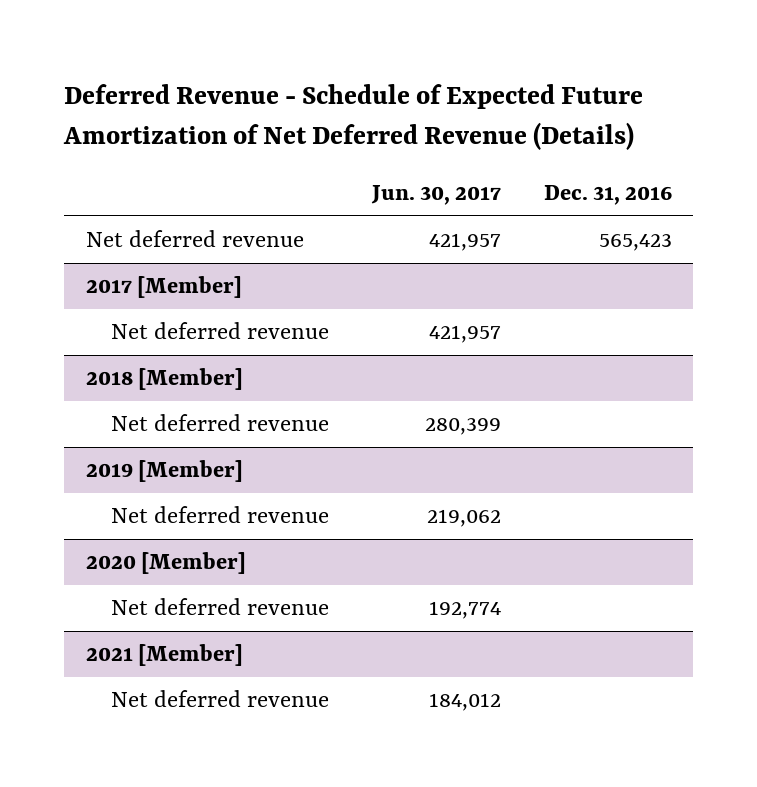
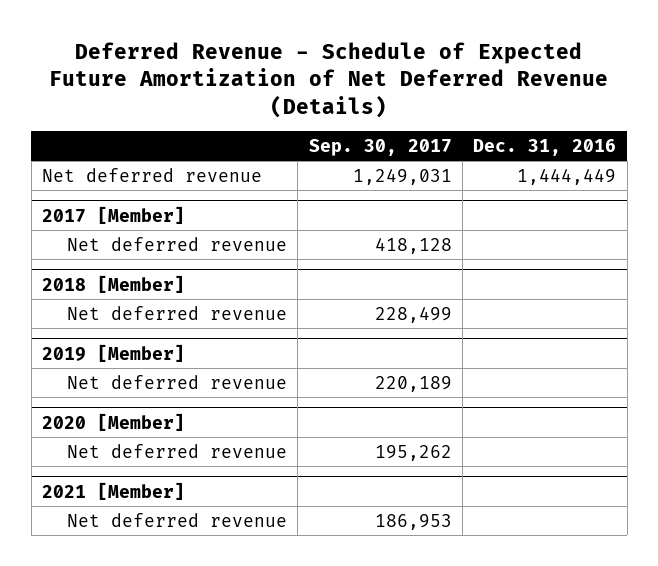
[370,185,501,206] Jun. 30, 2017 -> none
none -> [308,139,452,157] Sep. 30, 2017
[598,234,672,252] 565,423 -> [517,167,617,185] 1,444,449

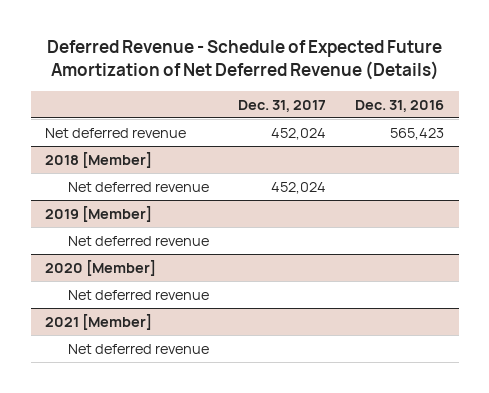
[308,139,452,157] Sep. 30, 2017 -> none
none -> [237,99,326,112] Dec. 31, 2017
[41,205,185,224] 2017 [Member] -> none
[67,236,288,251] Net deferred revenue -> none
[517,167,617,185] 1,444,449 -> [390,127,445,140] 565,423

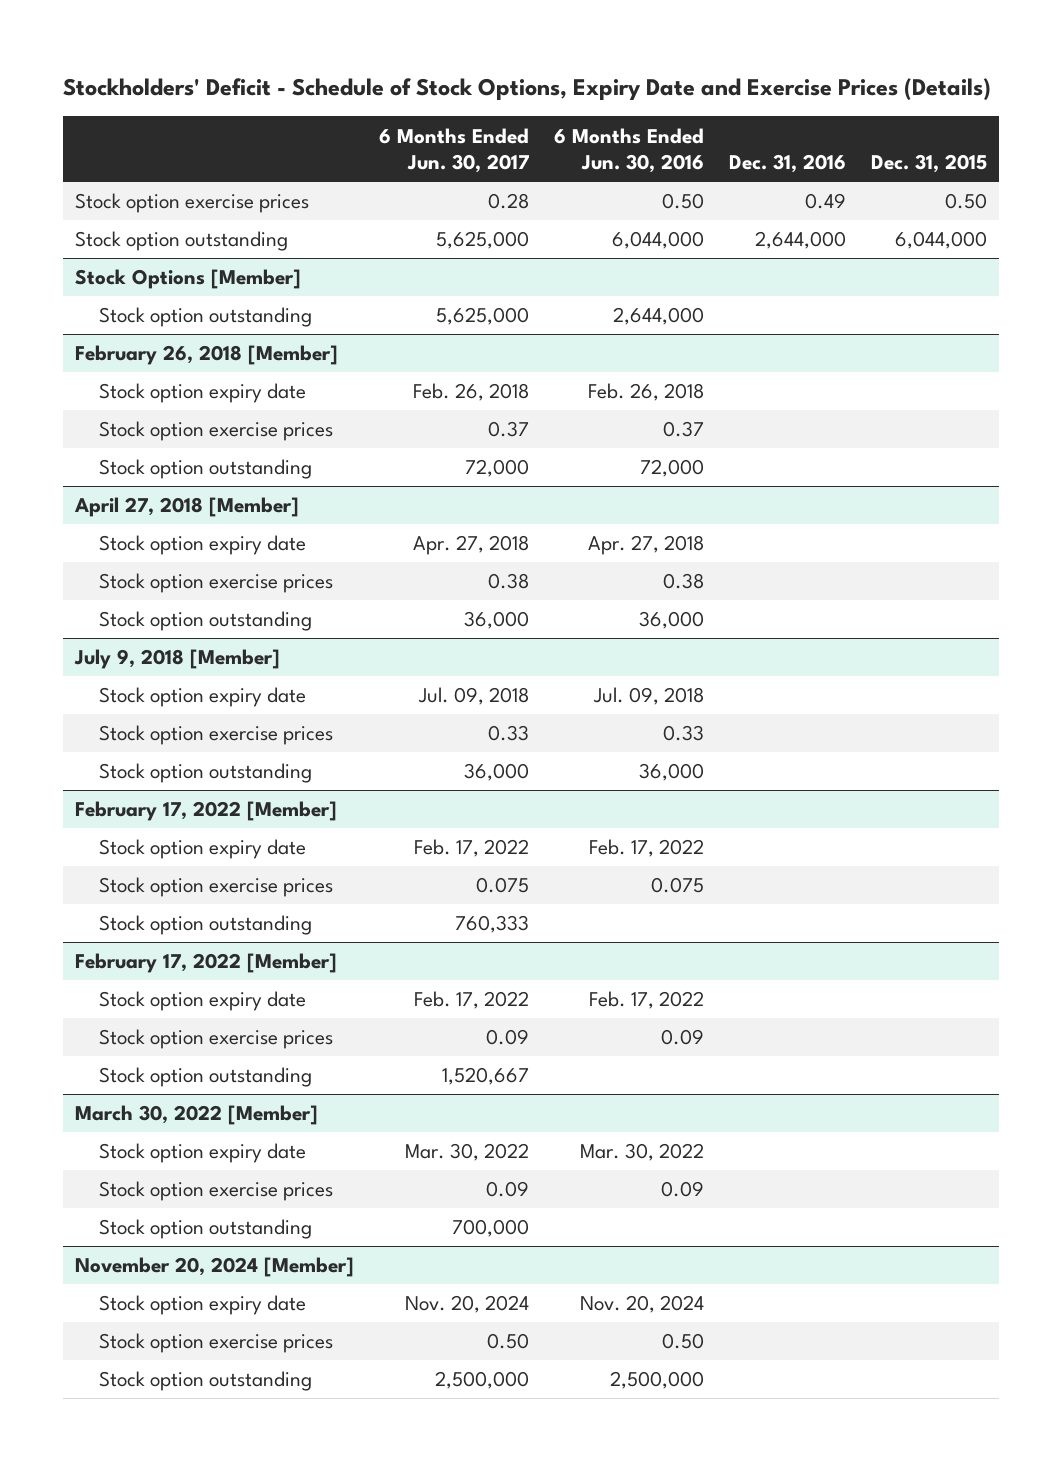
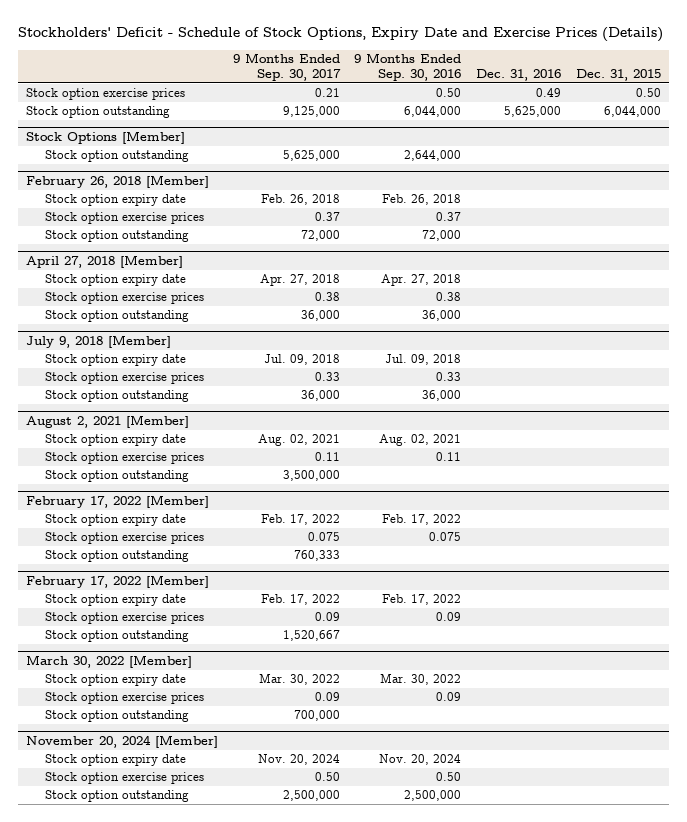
[379,127,530,174] 6 Months Ended Jun. 30, 2017 -> none
[554,127,705,174] 6 Months Ended Jun. 30, 2016 -> none
none -> [232,53,341,82] 9 Months Ended Sep. 30, 2017
none -> [354,53,462,82] 9 Months Ended Sep. 30, 2016
[754,231,846,250] 2,644,000 -> [504,106,562,118] 5,625,000
none -> [25,414,189,428] August 2, 2021 [Member]
none -> [45,434,187,447] Stock option expiry date
none -> [45,452,205,465] Stock option exercise prices
none -> [45,470,190,483] Stock option outstanding

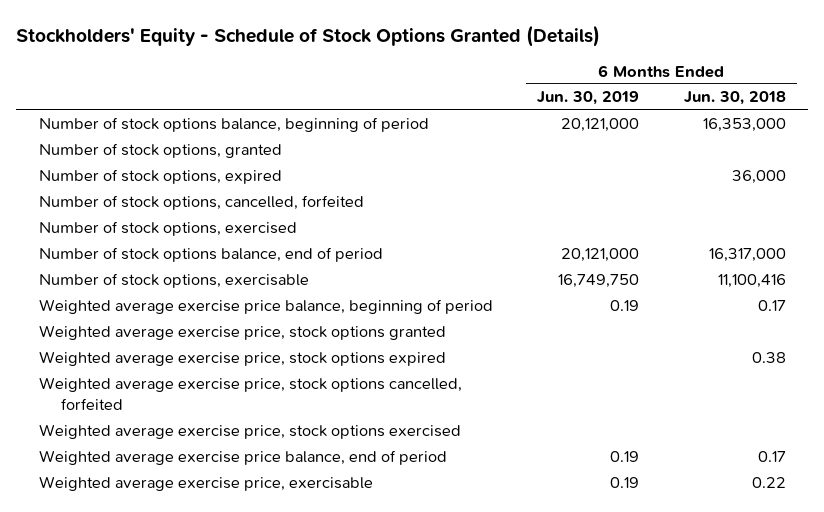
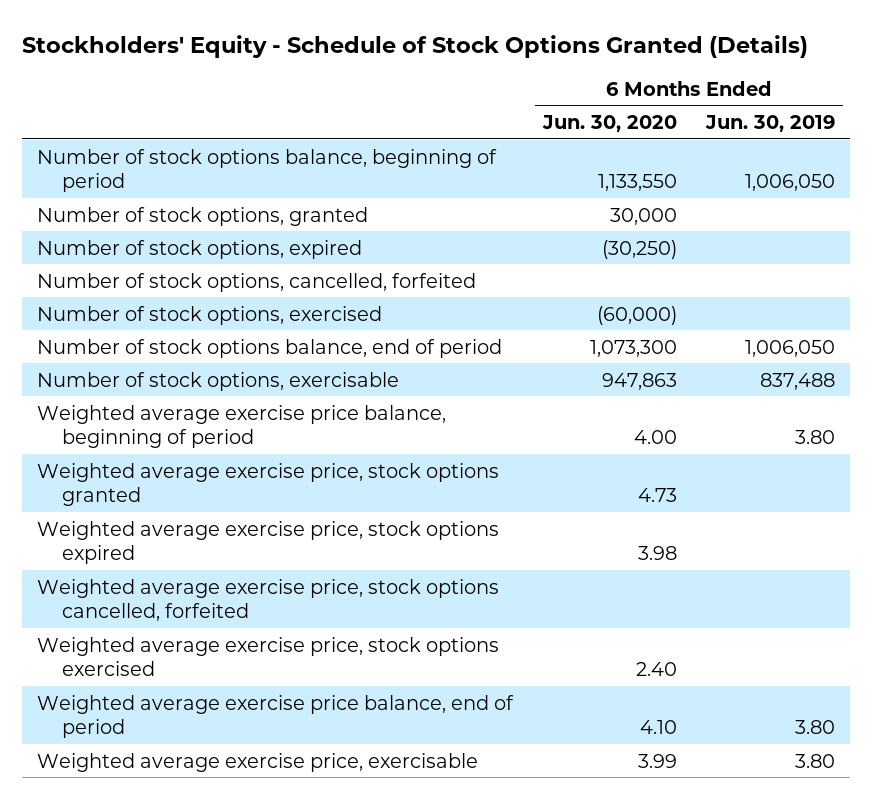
[683,91,786,106] Jun. 30, 2018 -> none
none -> [541,114,677,132] Jun. 30, 2020
[561,118,640,133] 20,121,000 -> [745,173,836,191] 1,006,050
[561,248,640,263] 20,121,000 -> [745,339,836,357] 1,006,050
[558,274,640,289] 16,749,750 -> [760,372,836,390] 837,488
[610,300,640,312] 0.19 -> [795,429,836,444] 3.80
[610,451,640,463] 0.19 -> [795,719,836,734] 3.80
[610,477,640,489] 0.19 -> [795,753,836,768] 3.80

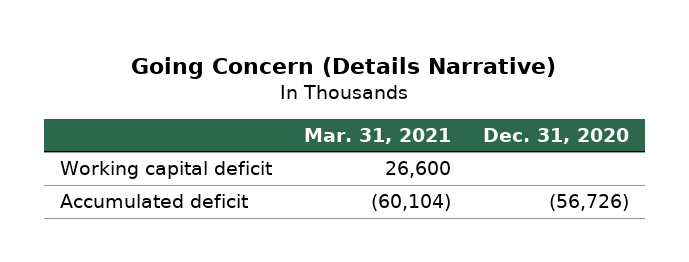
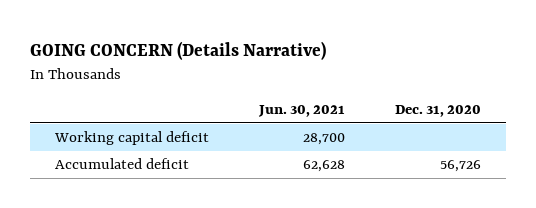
[131,56,557,79] Going Concern (Details Narrative) -> [30,41,327,61] GOING CONCERN (Details Narrative)
[303,127,451,144] Mar. 31, 2021 -> none
none -> [258,105,346,118] Jun. 30, 2021
[549,194,630,212] (56,726) -> [440,160,482,173] 56,726

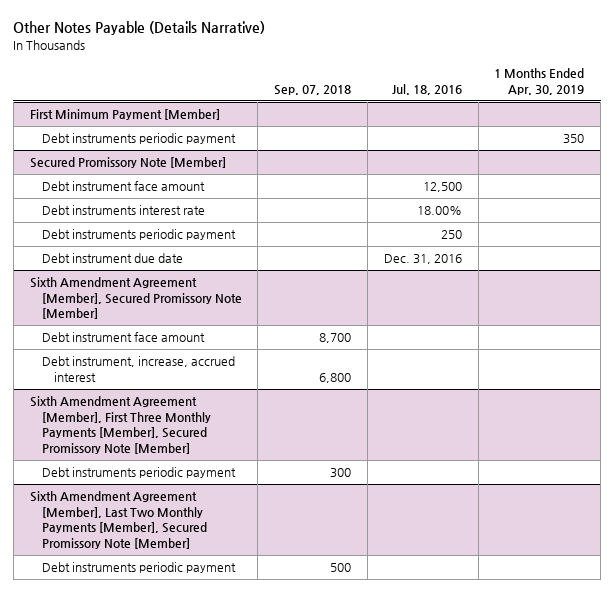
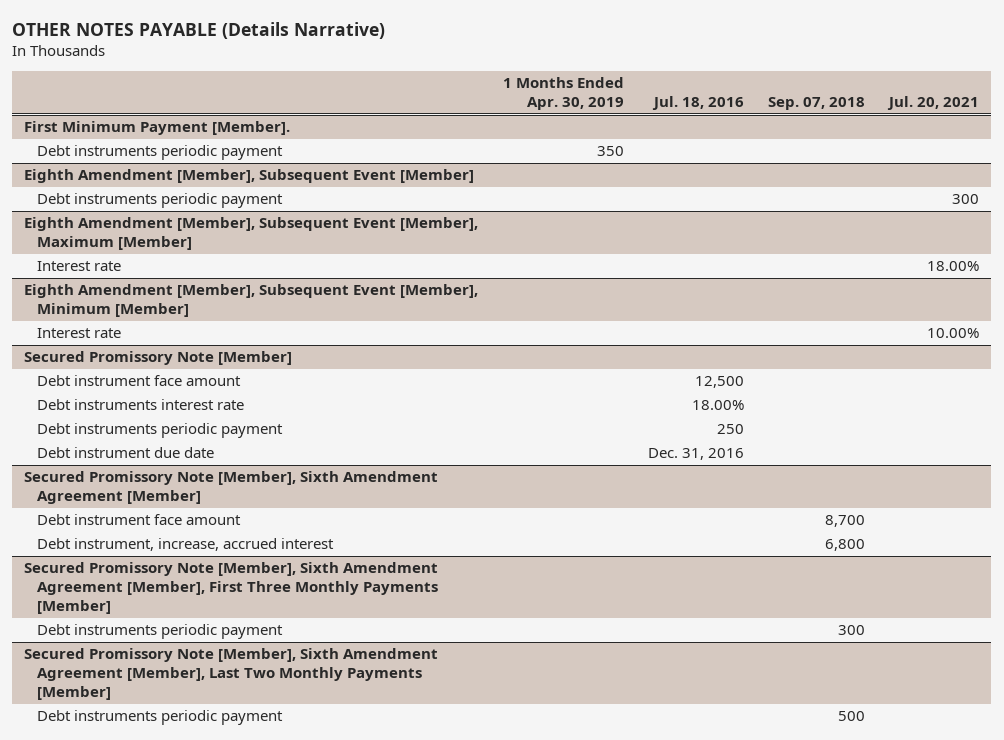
[13,21,266,36] Other Notes Payable (Details Narrative) -> [12,21,386,39] OTHER NOTES PAYABLE (Details Narrative)
none -> [887,96,980,111] Jul. 20, 2021
[29,109,220,121] First Minimum Payment [Member] -> [24,121,291,136] First Minimum Payment [Member].
none -> [24,169,475,184] Eighth Amendment [Member], Subsequent Event [Member]
none -> [37,193,284,209] Debt instruments periodic payment
none -> [24,217,479,251] Eighth Amendment [Member], Subsequent Event [Member], Maximum [Member]
none -> [37,261,122,272] Interest rate
none -> [24,284,479,318] Eighth Amendment [Member], Subsequent Event [Member], Minimum [Member]
none -> [37,328,122,339] Interest rate
[29,277,242,320] Sixth Amendment Agreement [Member], Secured Promissory Note [Member] -> [24,471,439,505] Secured Promissory Note [Member], Sixth Amendment Agreement [Member]
[29,396,211,454] Sixth Amendment Agreement [Member], First Three Monthly Payments [Member], Secured Promissory Note [Member] -> [24,562,439,615] Secured Promissory Note [Member], Sixth Amendment Agreement [Member], First Three Monthly Payments [Member]
[29,491,207,549] Sixth Amendment Agreement [Member], Last Two Monthly Payments [Member], Secured Promissory Note [Member] -> [24,648,439,701] Secured Promissory Note [Member], Sixth Amendment Agreement [Member], Last Two Monthly Payments [Member]

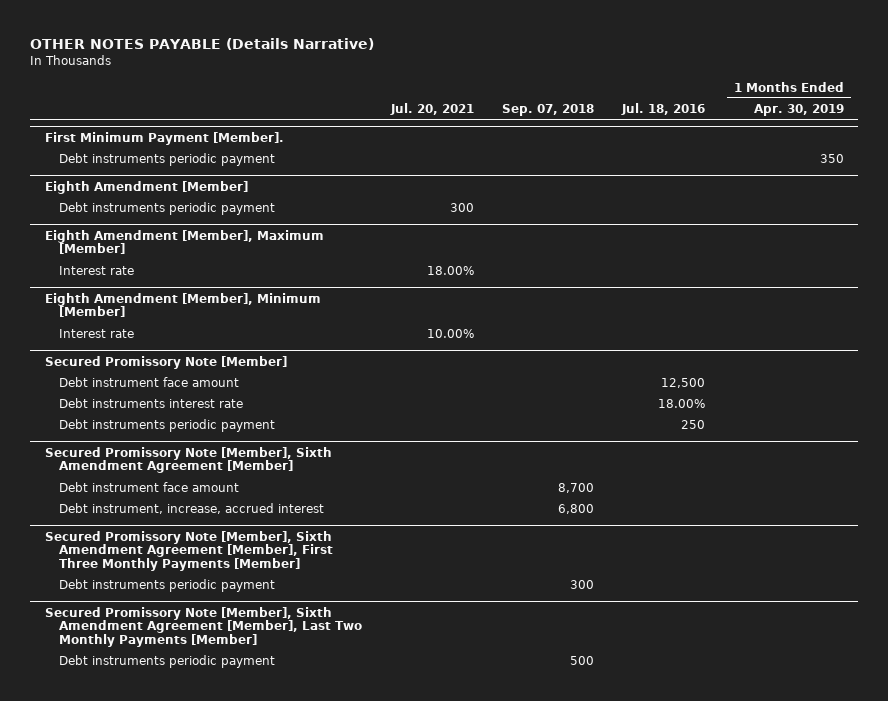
[24,169,475,184] Eighth Amendment [Member], Subsequent Event [Member] -> [44,180,248,194] Eighth Amendment [Member]
[24,217,479,251] Eighth Amendment [Member], Subsequent Event [Member], Maximum [Member] -> [44,229,324,255] Eighth Amendment [Member], Maximum [Member]
[24,284,479,318] Eighth Amendment [Member], Subsequent Event [Member], Minimum [Member] -> [44,292,321,318] Eighth Amendment [Member], Minimum [Member]
[37,447,215,459] Debt instrument due date -> none

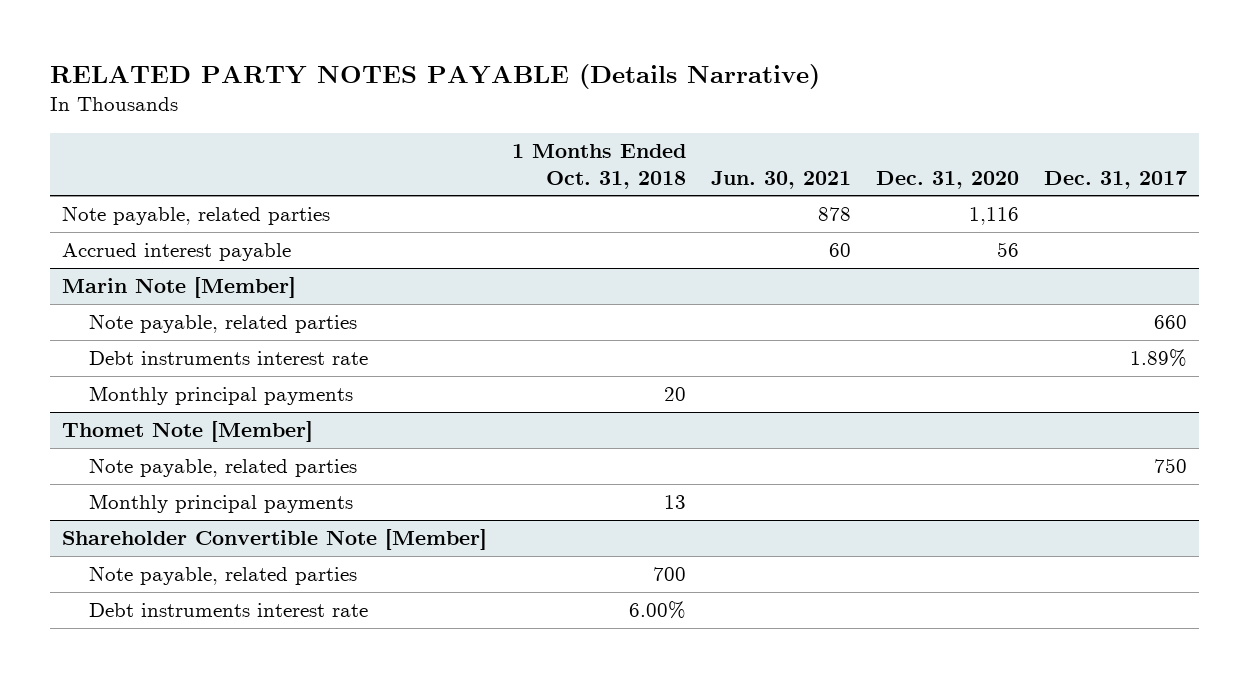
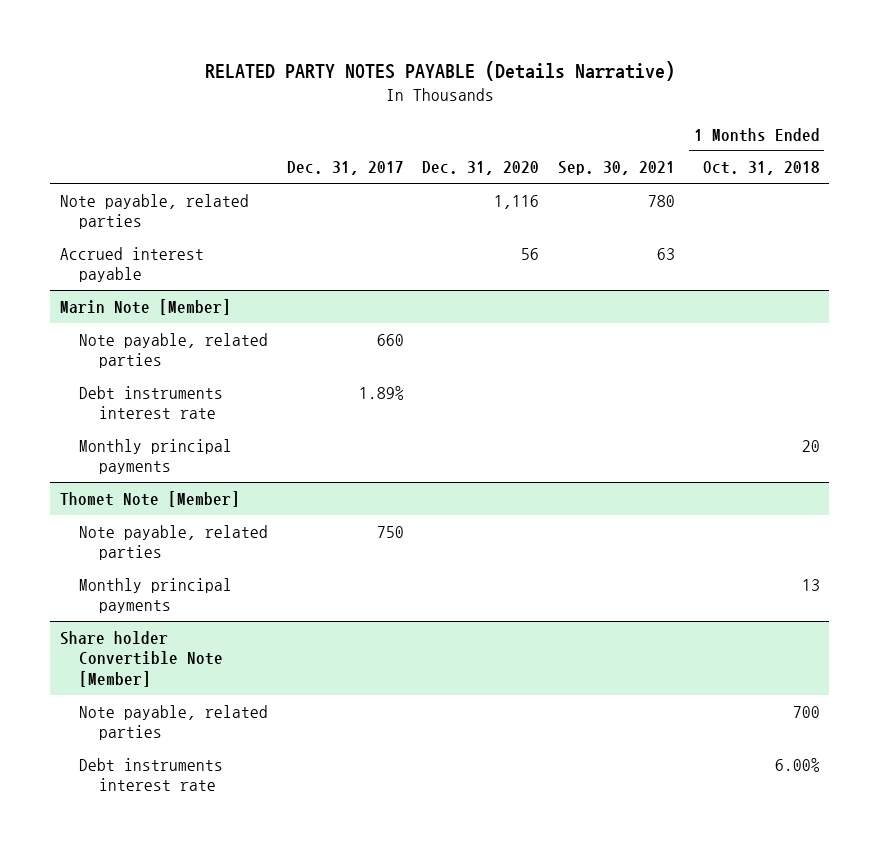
[711,170,852,189] Jun. 30, 2021 -> none
none -> [558,161,676,176] Sep. 30, 2021
[62,529,488,551] Shareholder Convertible Note [Member] -> [59,630,224,688] Share holder Convertible Note [Member]

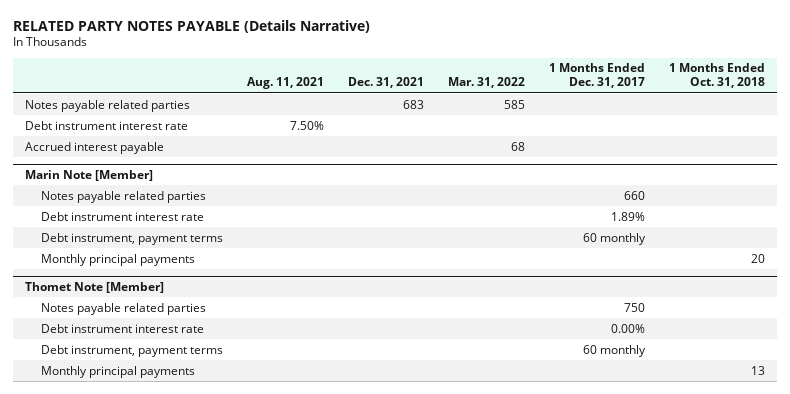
[286,161,404,176] Dec. 31, 2017 -> none
[422,161,540,176] Dec. 31, 2020 -> none
[558,161,676,176] Sep. 30, 2021 -> none
none -> [247,77,325,90] Aug. 11, 2021
none -> [348,77,425,89] Dec. 31, 2021
none -> [448,77,526,89] Mar. 31, 2022
none -> [549,63,646,89] 1 Months Ended Dec. 31, 2017
[59,193,249,230] Note payable, related parties -> [24,99,190,112] Notes payable related parties
none -> [24,120,188,130] Debt instrument interest rate
[79,332,269,369] Note payable, related parties -> [41,190,207,203] Notes payable related parties
[79,385,224,420] Debt instruments interest rate -> [41,211,205,221] Debt instrument interest rate
none -> [41,232,224,245] Debt instrument, payment terms
[79,524,269,561] Note payable, related parties -> [41,302,207,315] Notes payable related parties
none -> [41,323,205,333] Debt instrument interest rate
none -> [41,344,224,357] Debt instrument, payment terms
[59,630,224,688] Share holder Convertible Note [Member] -> none
[79,704,269,741] Note payable, related parties -> none
[79,757,224,792] Debt instruments interest rate -> none

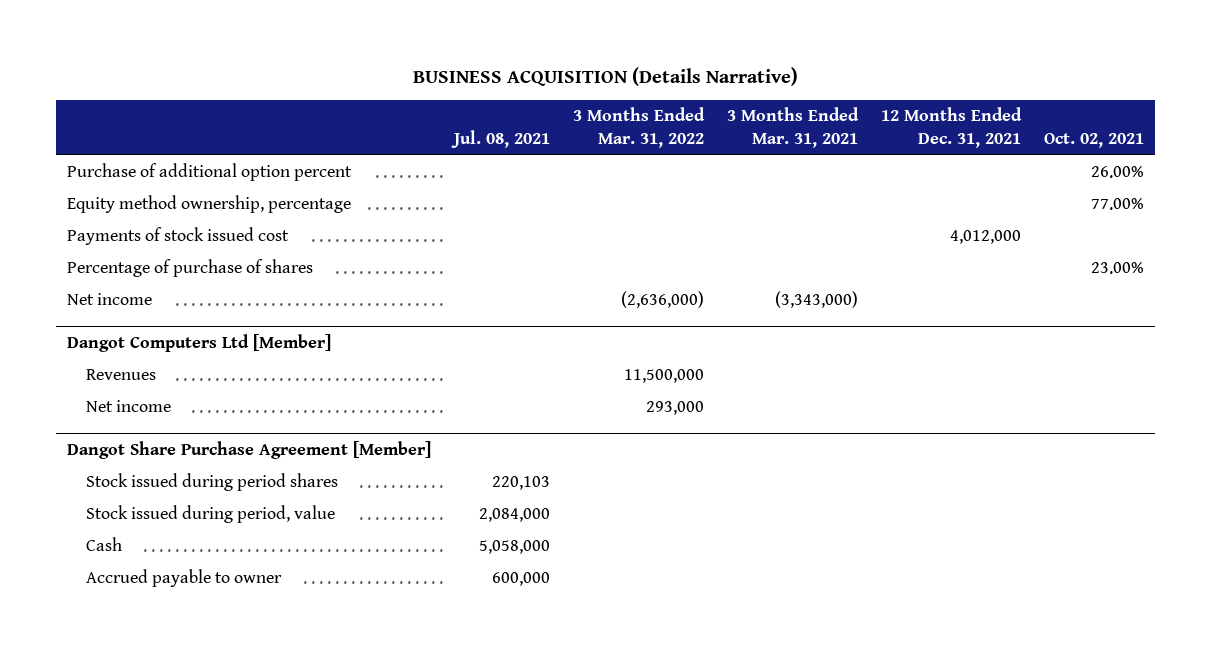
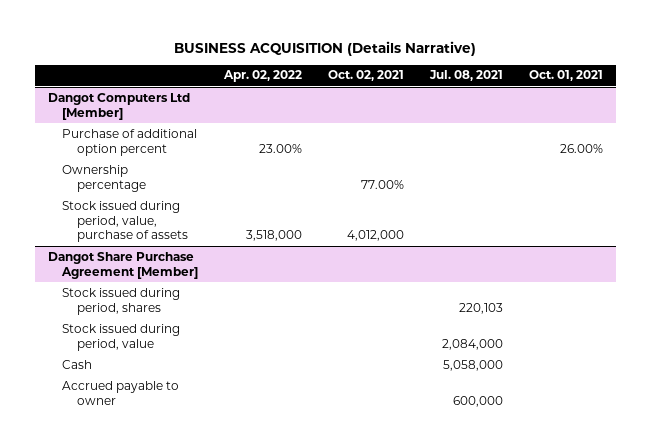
[573,107,706,148] 3 Months Ended Mar. 31, 2022 -> none
[727,107,860,148] 3 Months Ended Mar. 31, 2021 -> none
[880,107,1022,148] 12 Months Ended Dec. 31, 2021 -> none
none -> [223,70,303,83] Apr. 02, 2022
none -> [528,70,603,82] Oct. 01, 2021
[67,162,353,181] Purchase of additional option percent -> none
[67,194,352,213] Equity method ownership, percentage -> none
[67,226,290,245] Payments of stock issued cost -> none
[67,258,314,277] Percentage of purchase of shares -> none
[67,292,153,305] Net income -> none
[86,368,157,380] Revenues -> none
[86,399,172,412] Net income -> none
none -> [62,128,198,156] Purchase of additional option percent
none -> [62,164,147,192] Ownership percentage
none -> [62,200,189,243] Stock issued during period, value, purchase of assets
[86,472,339,491] Stock issued during period shares -> [62,287,181,315] Stock issued during period, shares

